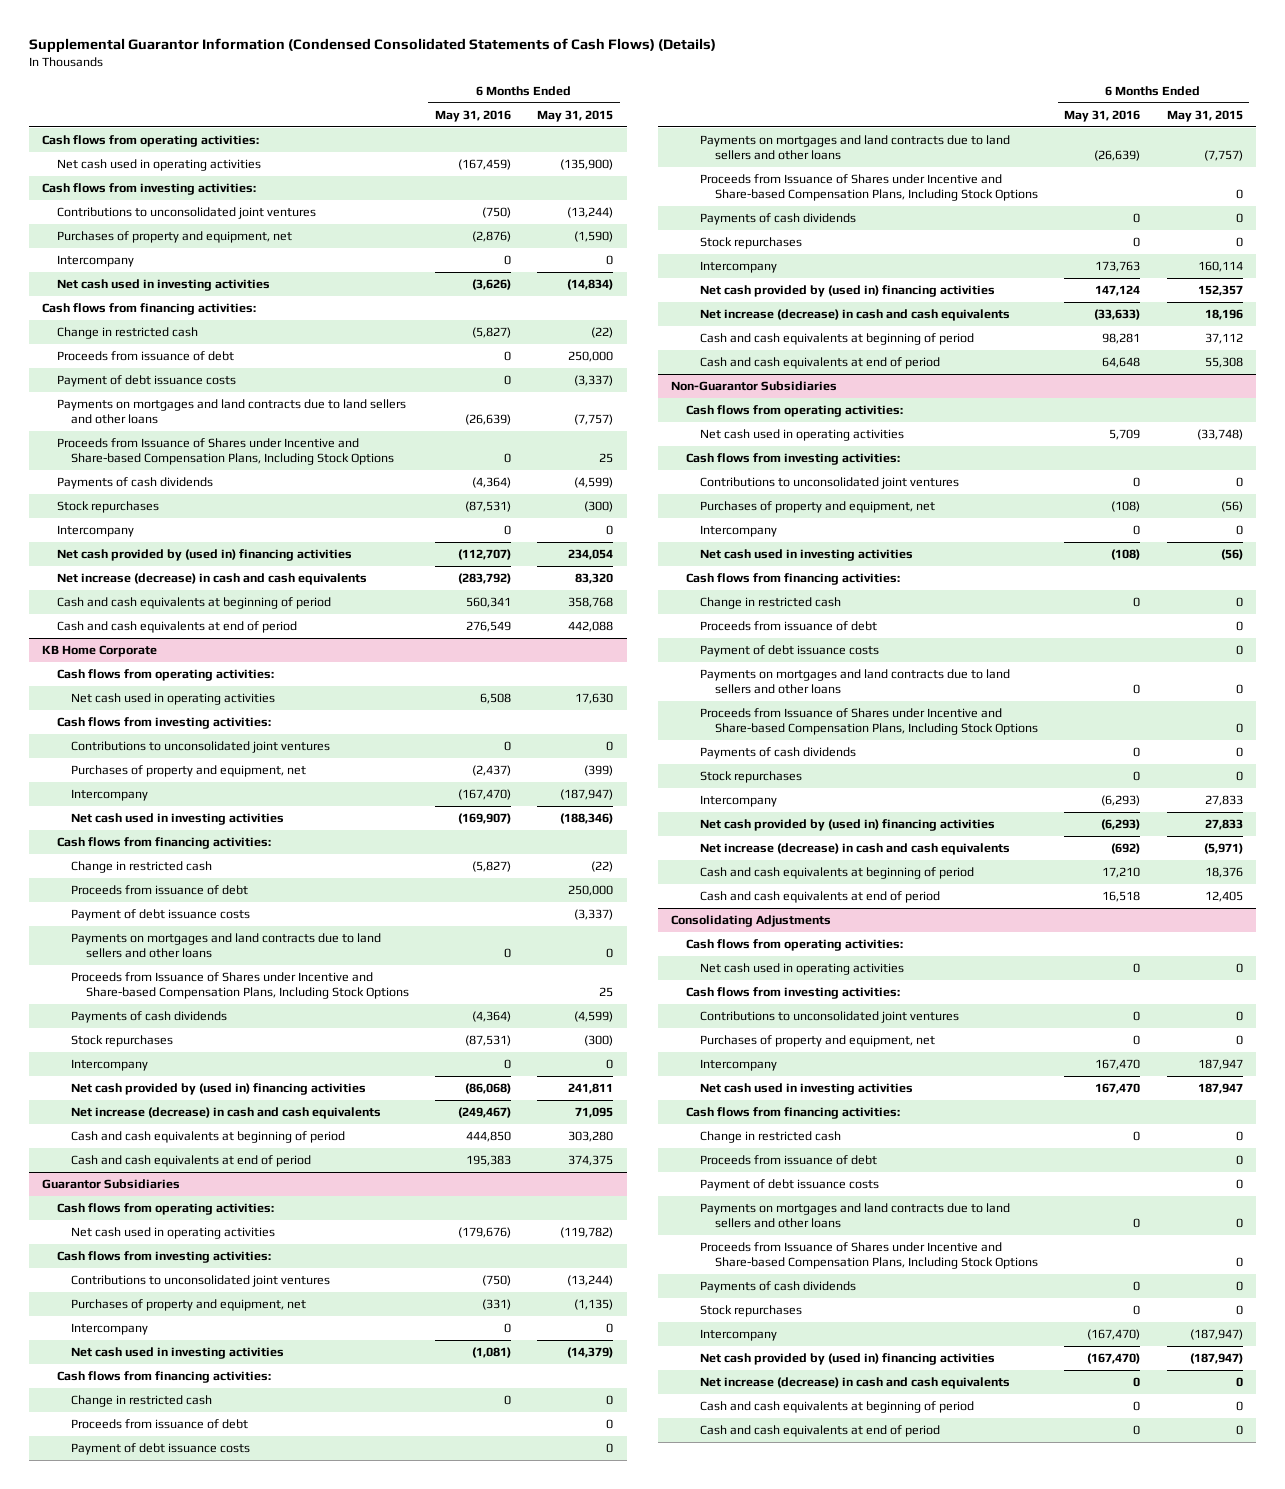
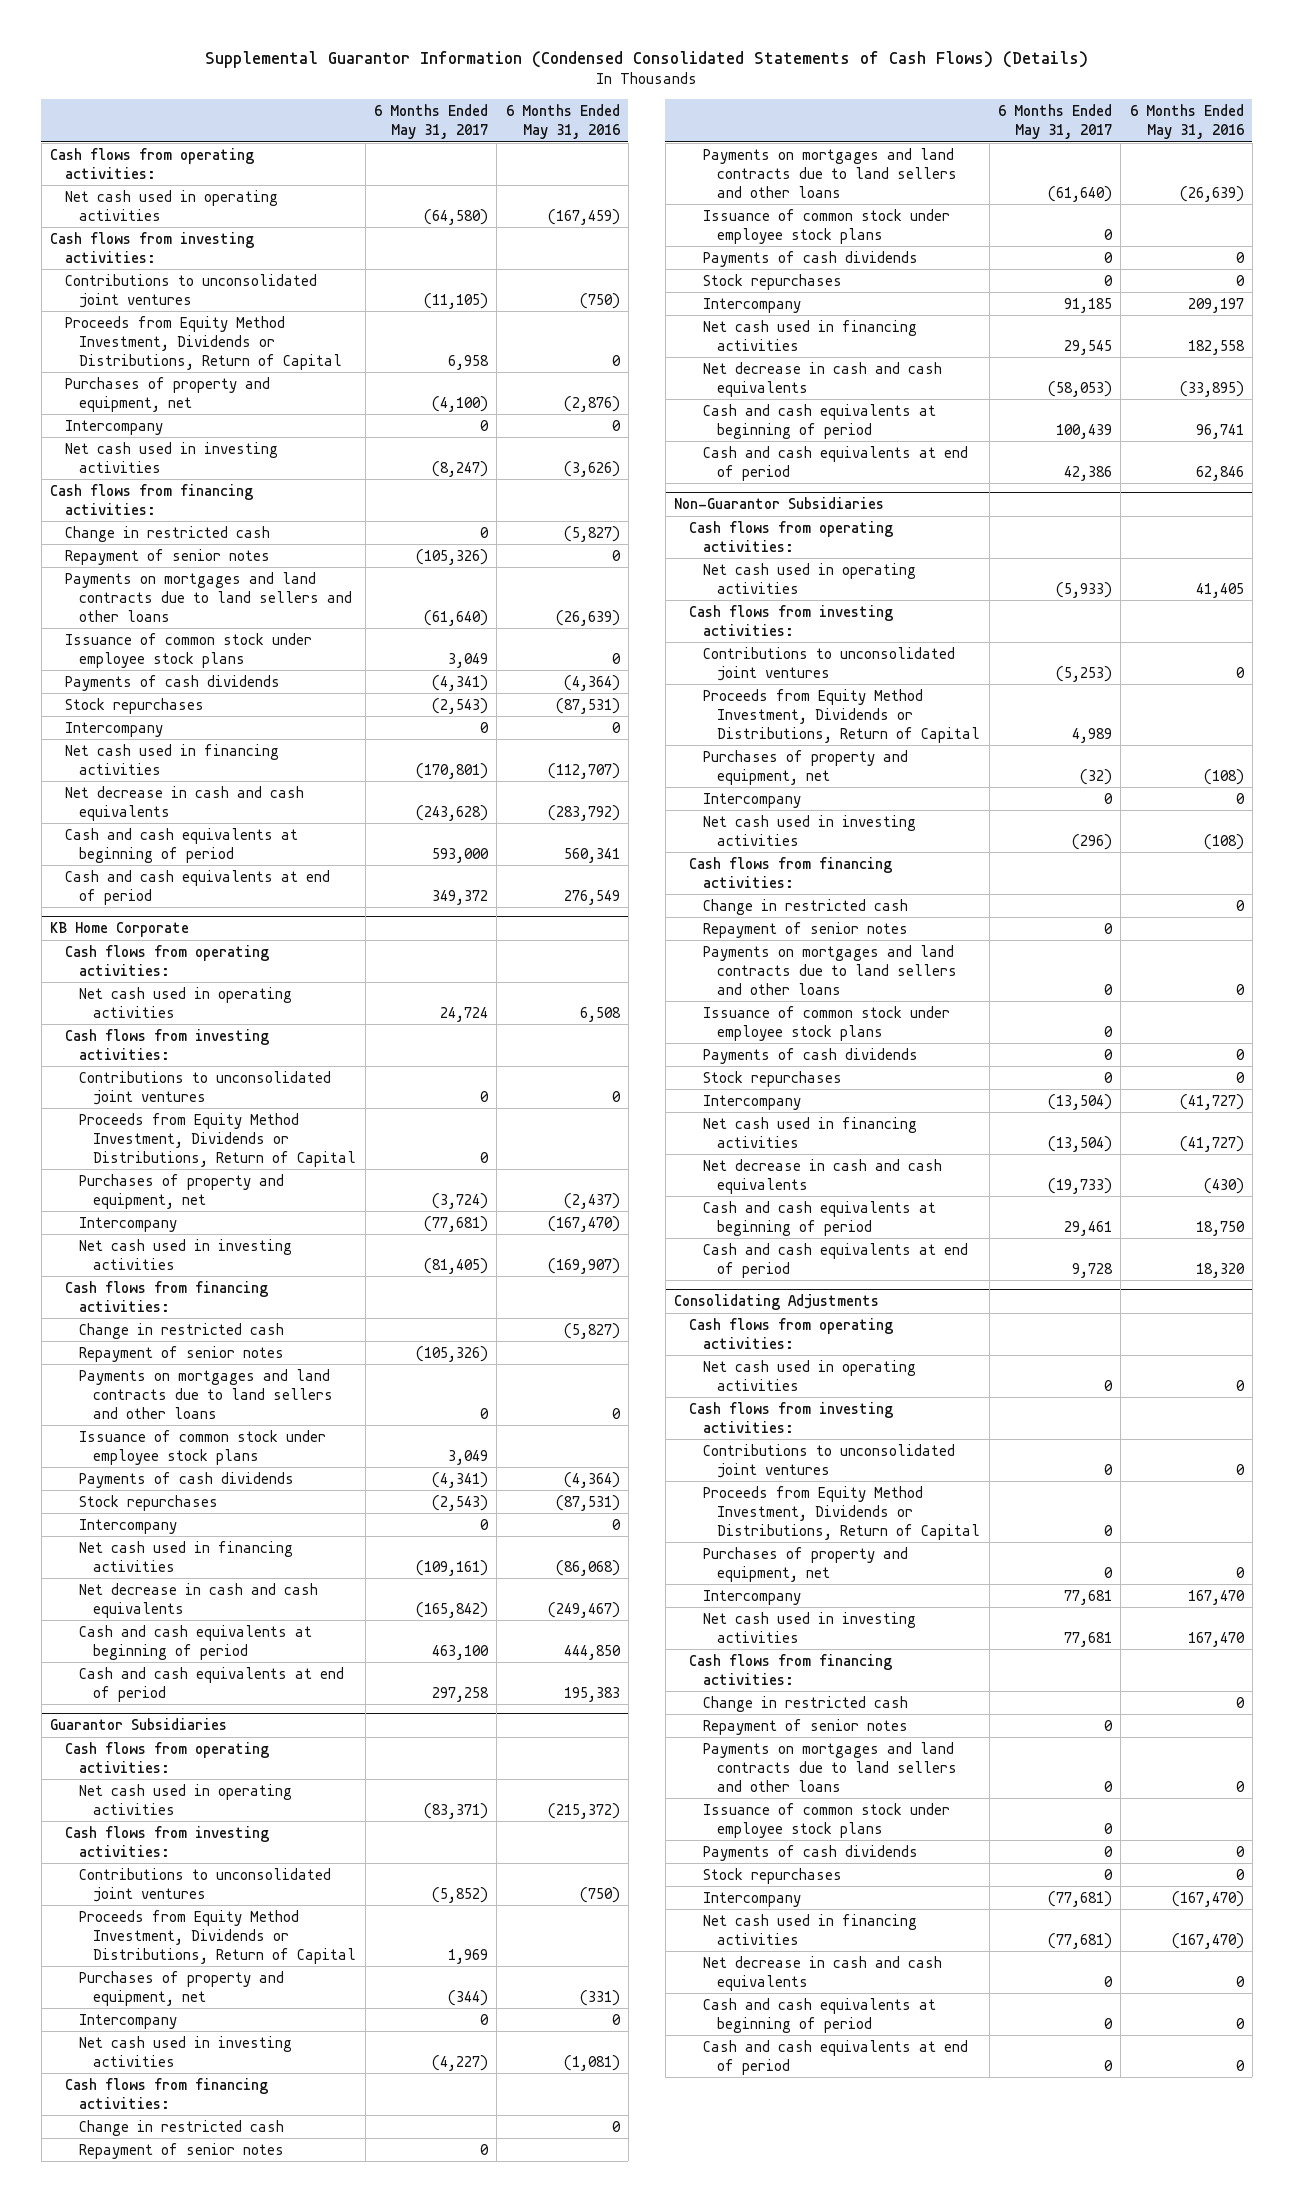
[537,109,614,122] May 31, 2015 -> none
none -> [373,104,488,140] 6 Months Ended May 31, 2017
none -> [64,315,343,370] Proceeds from Equity Method Investment, Dividends or Distributions, Return of Capital
[56,351,234,362] Proceeds from issuance of debt -> none
[56,375,236,388] Payment of debt issuance costs -> none
none -> [64,548,270,565] Repayment of senior notes
[56,438,395,466] Proceeds from Issuance of Shares under Incentive and Share-based Compensation Plans, Including Stock Options -> [64,632,312,668] Issuance of common stock under employee stock plans
[56,549,352,562] Net cash provided by (used in) financing activities -> [64,743,279,775] Net cash used in financing activities
[56,573,367,586] Net increase (decrease) in cash and cash equivalents -> [64,785,304,821] Net decrease in cash and cash equivalents
none -> [79,1112,357,1167] Proceeds from Equity Method Investment, Dividends or Distributions, Return of Capital
[71,885,249,896] Proceeds from issuance of debt -> none
[71,909,251,922] Payment of debt issuance costs -> none
none -> [79,1345,285,1362] Repayment of senior notes
[71,972,409,1000] Proceeds from Issuance of Shares under Incentive and Share-based Compensation Plans, Including Stock Options -> [79,1429,327,1465] Issuance of common stock under employee stock plans
[71,1083,367,1096] Net cash provided by (used in) financing activities -> [79,1540,294,1572] Net cash used in financing activities
[71,1107,382,1120] Net increase (decrease) in cash and cash equivalents -> [79,1582,319,1618] Net decrease in cash and cash equivalents
[457,1227,511,1239] (179,676) -> [547,1802,620,1819] (215,372)
none -> [79,1909,357,1964] Proceeds from Equity Method Investment, Dividends or Distributions, Return of Capital
[71,1419,249,1430] Proceeds from issuance of debt -> none
[71,1443,251,1456] Payment of debt issuance costs -> none
none -> [79,2142,285,2159] Repayment of senior notes
[700,174,1038,202] Proceeds from Issuance of Shares under Incentive and Share-based Compensation Plans, Including Stock Options -> [703,208,951,244] Issuance of common stock under employee stock plans
[1095,261,1141,273] 173,763 -> [1187,297,1244,313] 209,197
[700,285,996,298] Net cash provided by (used in) financing activities -> [703,319,918,351] Net cash used in financing activities
[1095,285,1141,297] 147,124 -> [1187,339,1245,355] 182,558
[700,309,1011,322] Net increase (decrease) in cash and cash equivalents -> [703,361,943,397] Net decrease in cash and cash equivalents
[1094,309,1141,321] (33,633) -> [1179,380,1244,397] (33,895)
[1102,333,1141,345] 98,281 -> [1195,423,1244,439] 96,741
[1102,357,1141,369] 64,648 -> [1195,465,1244,481] 62,846
[1109,429,1141,441] 5,709 -> [1195,582,1244,598] 41,405
none -> [703,688,981,743] Proceeds from Equity Method Investment, Dividends or Distributions, Return of Capital
[700,621,878,632] Proceeds from issuance of debt -> none
[700,645,880,658] Payment of debt issuance costs -> none
none -> [703,921,909,938] Repayment of senior notes
[700,708,1038,736] Proceeds from Issuance of Shares under Incentive and Share-based Compensation Plans, Including Stock Options -> [703,1005,951,1041] Issuance of common stock under employee stock plans
[1101,795,1141,807] (6,293) -> [1179,1093,1244,1110] (41,727)
[700,819,996,832] Net cash provided by (used in) financing activities -> [703,1116,918,1148] Net cash used in financing activities
[1101,819,1141,831] (6,293) -> [1179,1135,1244,1152] (41,727)
[700,843,1011,856] Net increase (decrease) in cash and cash equivalents -> [703,1158,943,1194] Net decrease in cash and cash equivalents
[1111,843,1141,855] (692) -> [1203,1177,1244,1194] (430)
[1102,867,1141,879] 17,210 -> [1195,1220,1245,1236] 18,750
[1102,891,1141,903] 16,518 -> [1195,1262,1245,1278] 18,320
none -> [703,1485,981,1540] Proceeds from Equity Method Investment, Dividends or Distributions, Return of Capital
[700,1155,878,1166] Proceeds from issuance of debt -> none
[700,1179,880,1192] Payment of debt issuance costs -> none
none -> [703,1718,909,1735] Repayment of senior notes
[700,1242,1038,1270] Proceeds from Issuance of Shares under Incentive and Share-based Compensation Plans, Including Stock Options -> [703,1802,951,1838] Issuance of common stock under employee stock plans
[700,1353,996,1366] Net cash provided by (used in) financing activities -> [703,1913,918,1945] Net cash used in financing activities
[700,1377,1011,1390] Net increase (decrease) in cash and cash equivalents -> [703,1955,943,1991] Net decrease in cash and cash equivalents

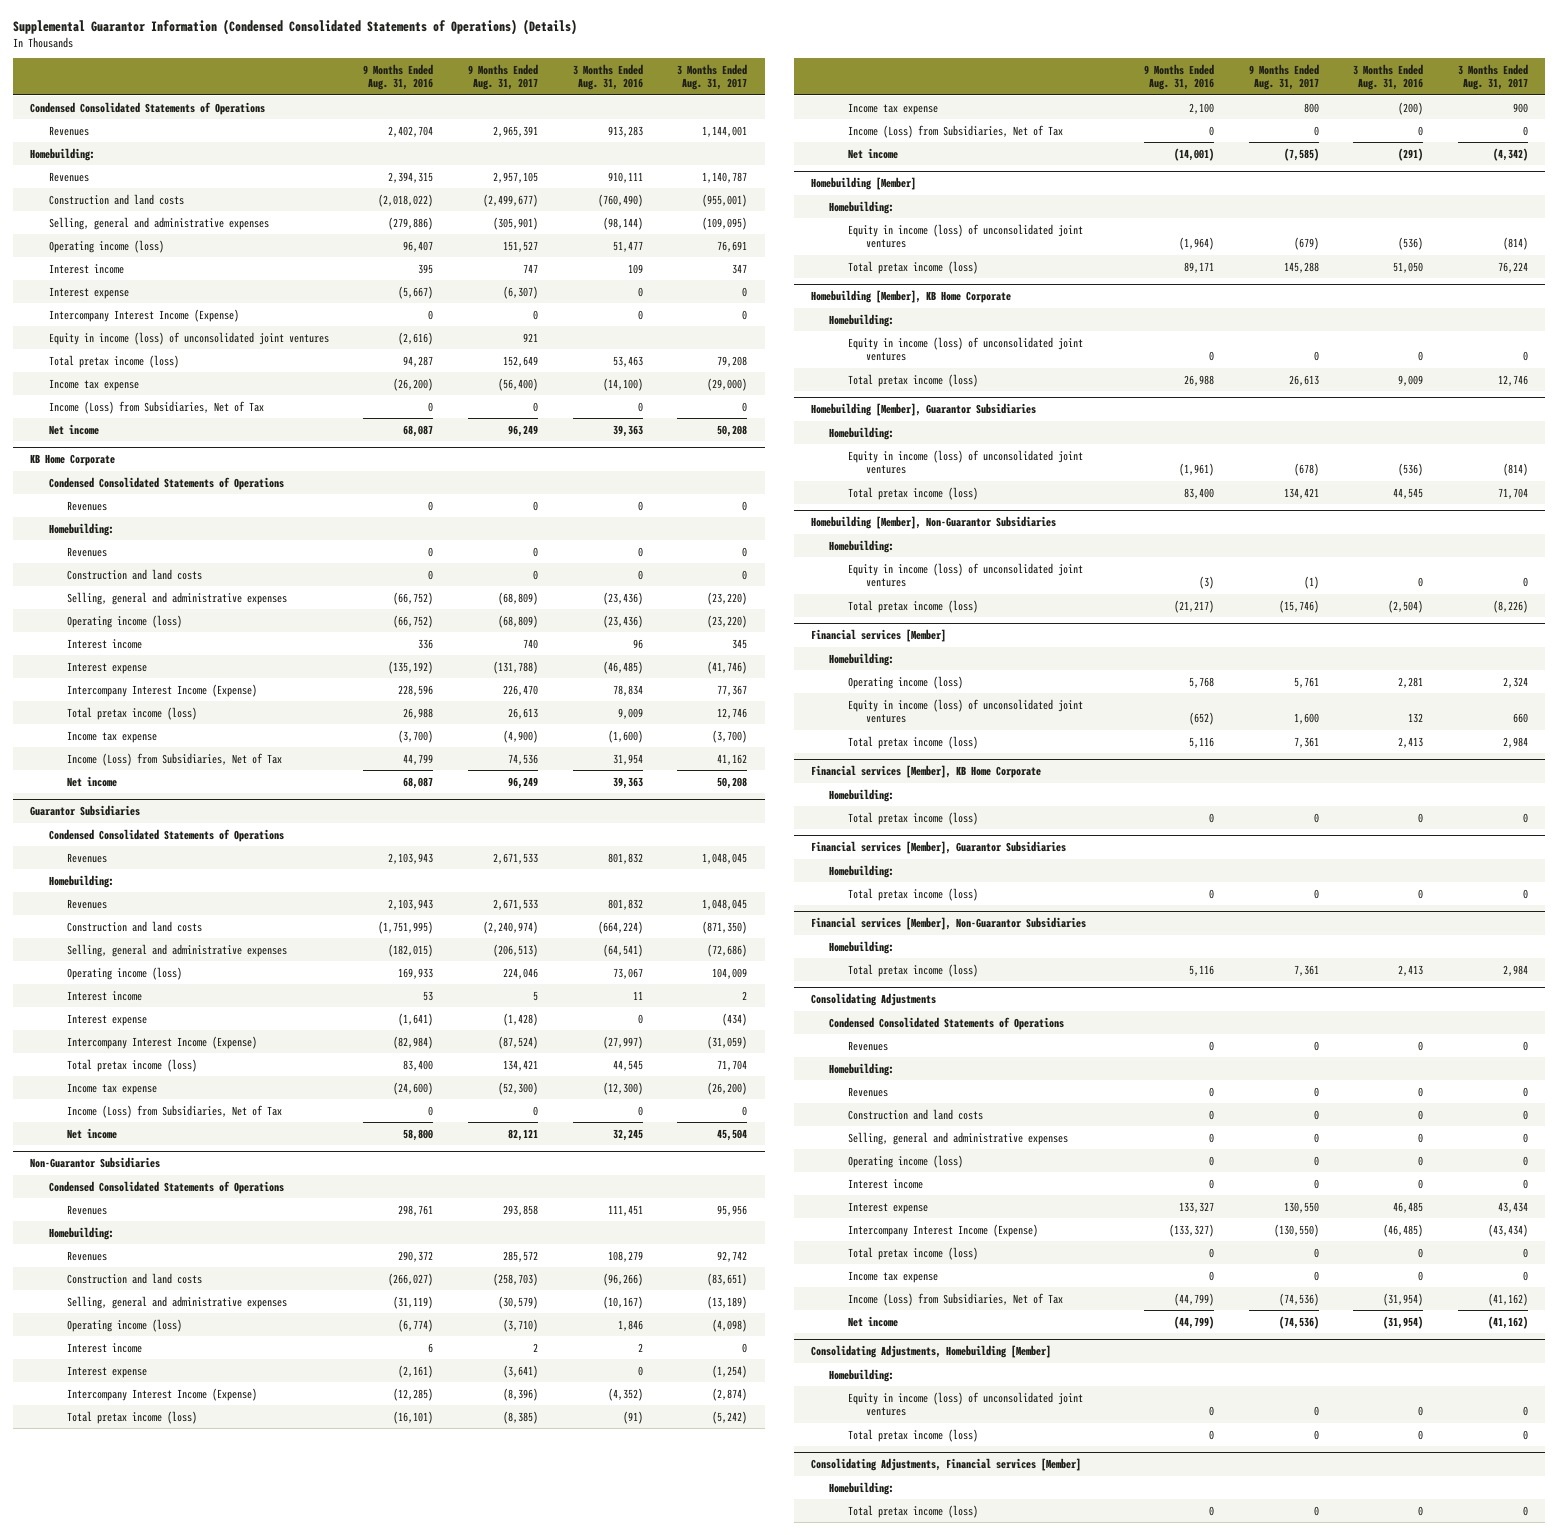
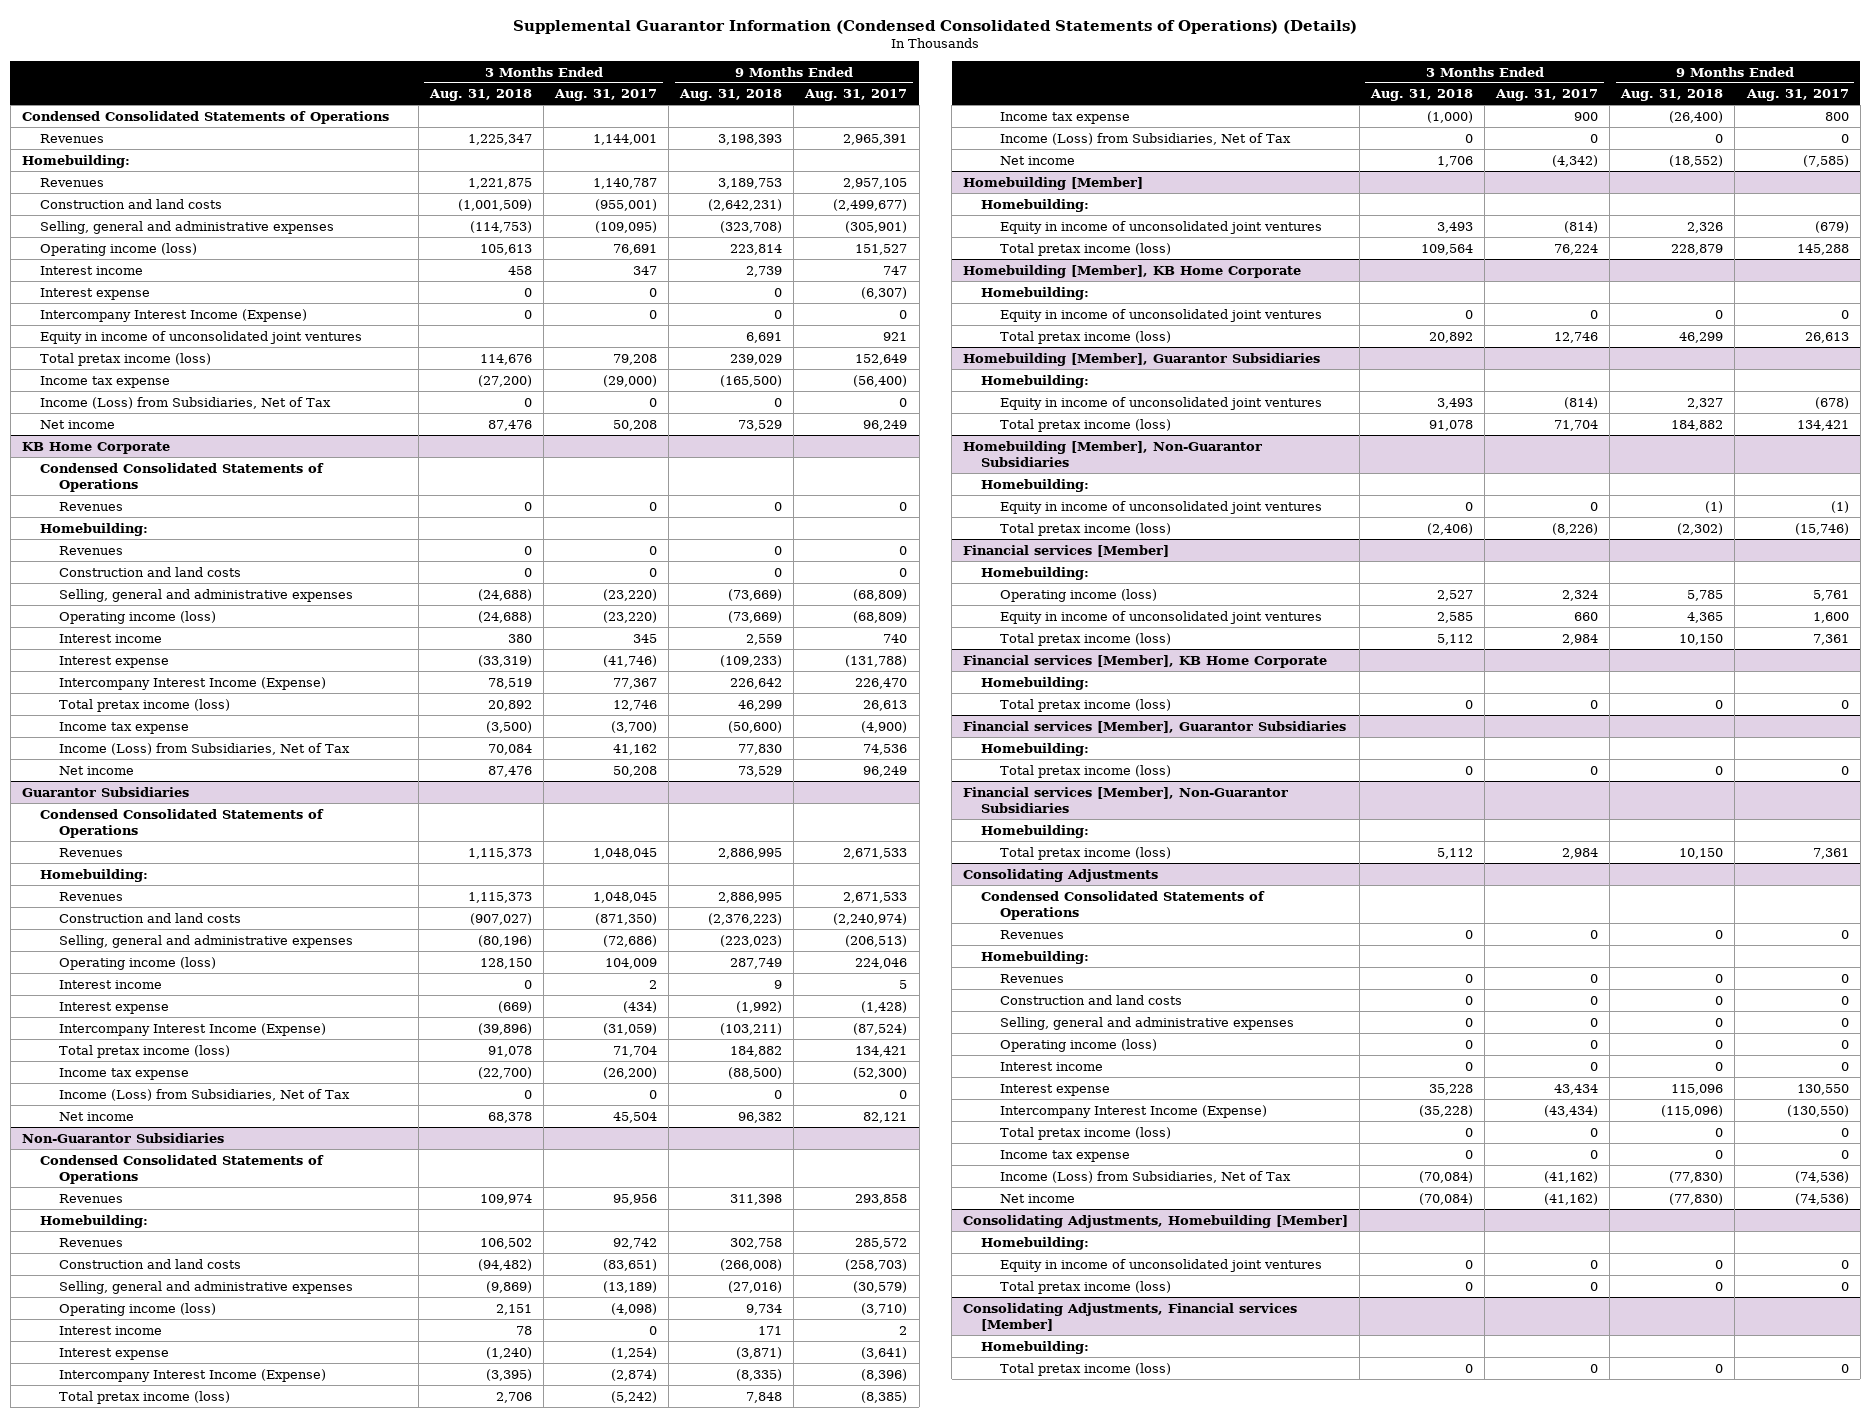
[363,63,434,91] 9 Months Ended Aug. 31, 2016 -> none
[572,63,643,91] 3 Months Ended Aug. 31, 2016 -> none
none -> [429,89,533,102] Aug. 31, 2018
none -> [679,89,783,102] Aug. 31, 2018
[48,331,329,345] Equity in income (loss) of unconsolidated joint ventures -> [40,330,363,344] Equity in income of unconsolidated joint ventures
[847,223,1083,249] Equity in income (loss) of unconsolidated joint ventures -> [999,220,1322,234] Equity in income of unconsolidated joint ventures
[847,336,1083,362] Equity in income (loss) of unconsolidated joint ventures -> [999,308,1322,322] Equity in income of unconsolidated joint ventures
[847,449,1083,475] Equity in income (loss) of unconsolidated joint ventures -> [999,396,1322,410] Equity in income of unconsolidated joint ventures
[847,562,1083,588] Equity in income (loss) of unconsolidated joint ventures -> [999,500,1322,514] Equity in income of unconsolidated joint ventures
[847,698,1083,724] Equity in income (loss) of unconsolidated joint ventures -> [999,610,1322,624] Equity in income of unconsolidated joint ventures
[847,1391,1083,1417] Equity in income (loss) of unconsolidated joint ventures -> [999,1258,1322,1272] Equity in income of unconsolidated joint ventures

